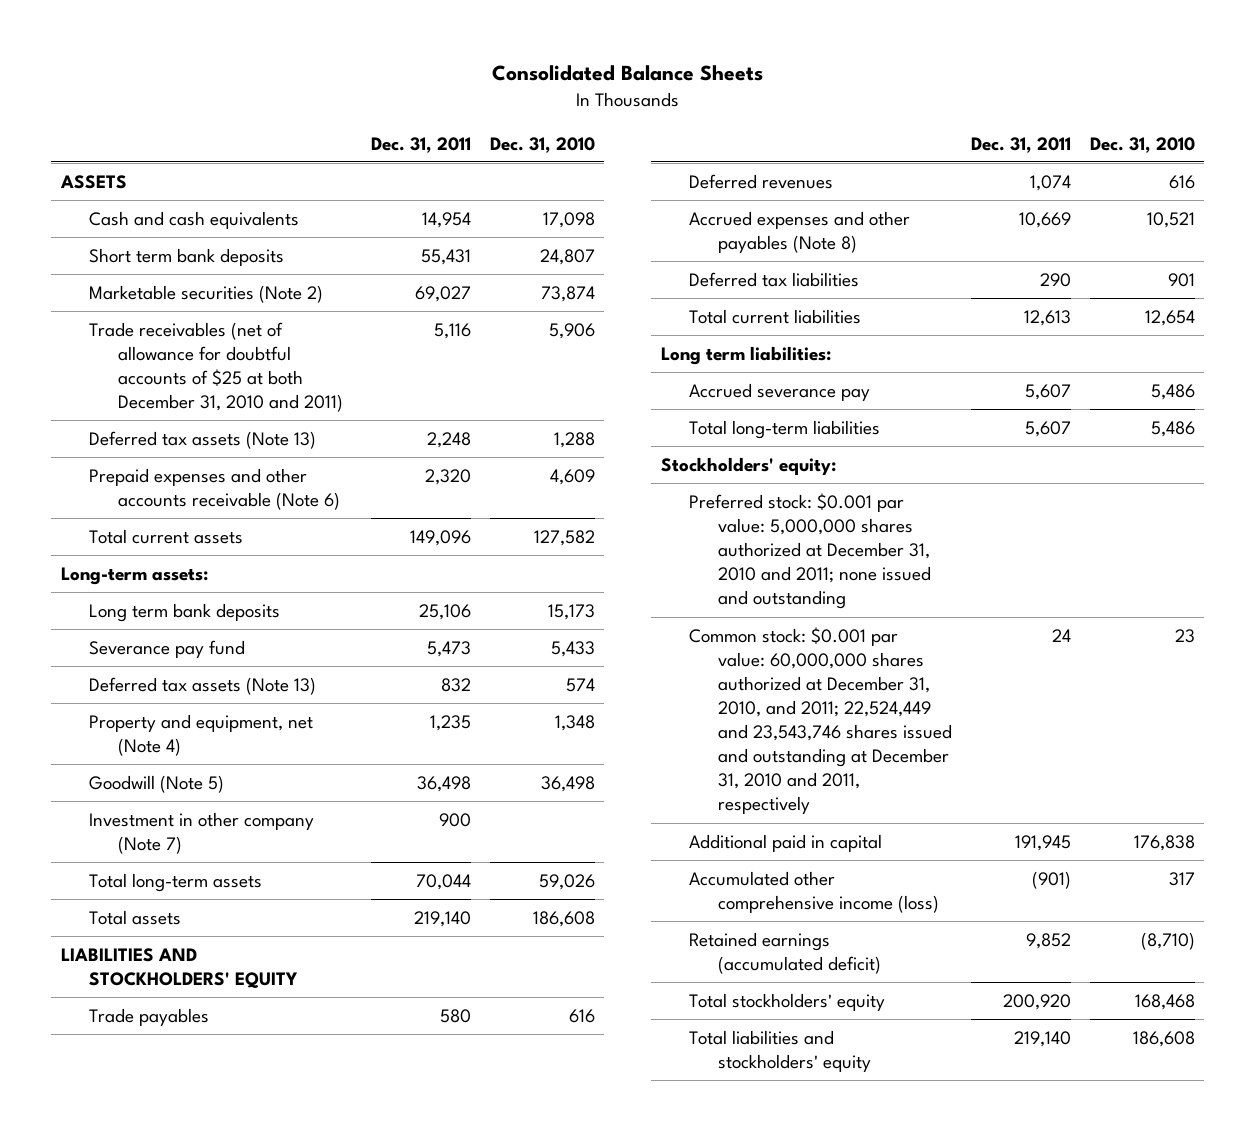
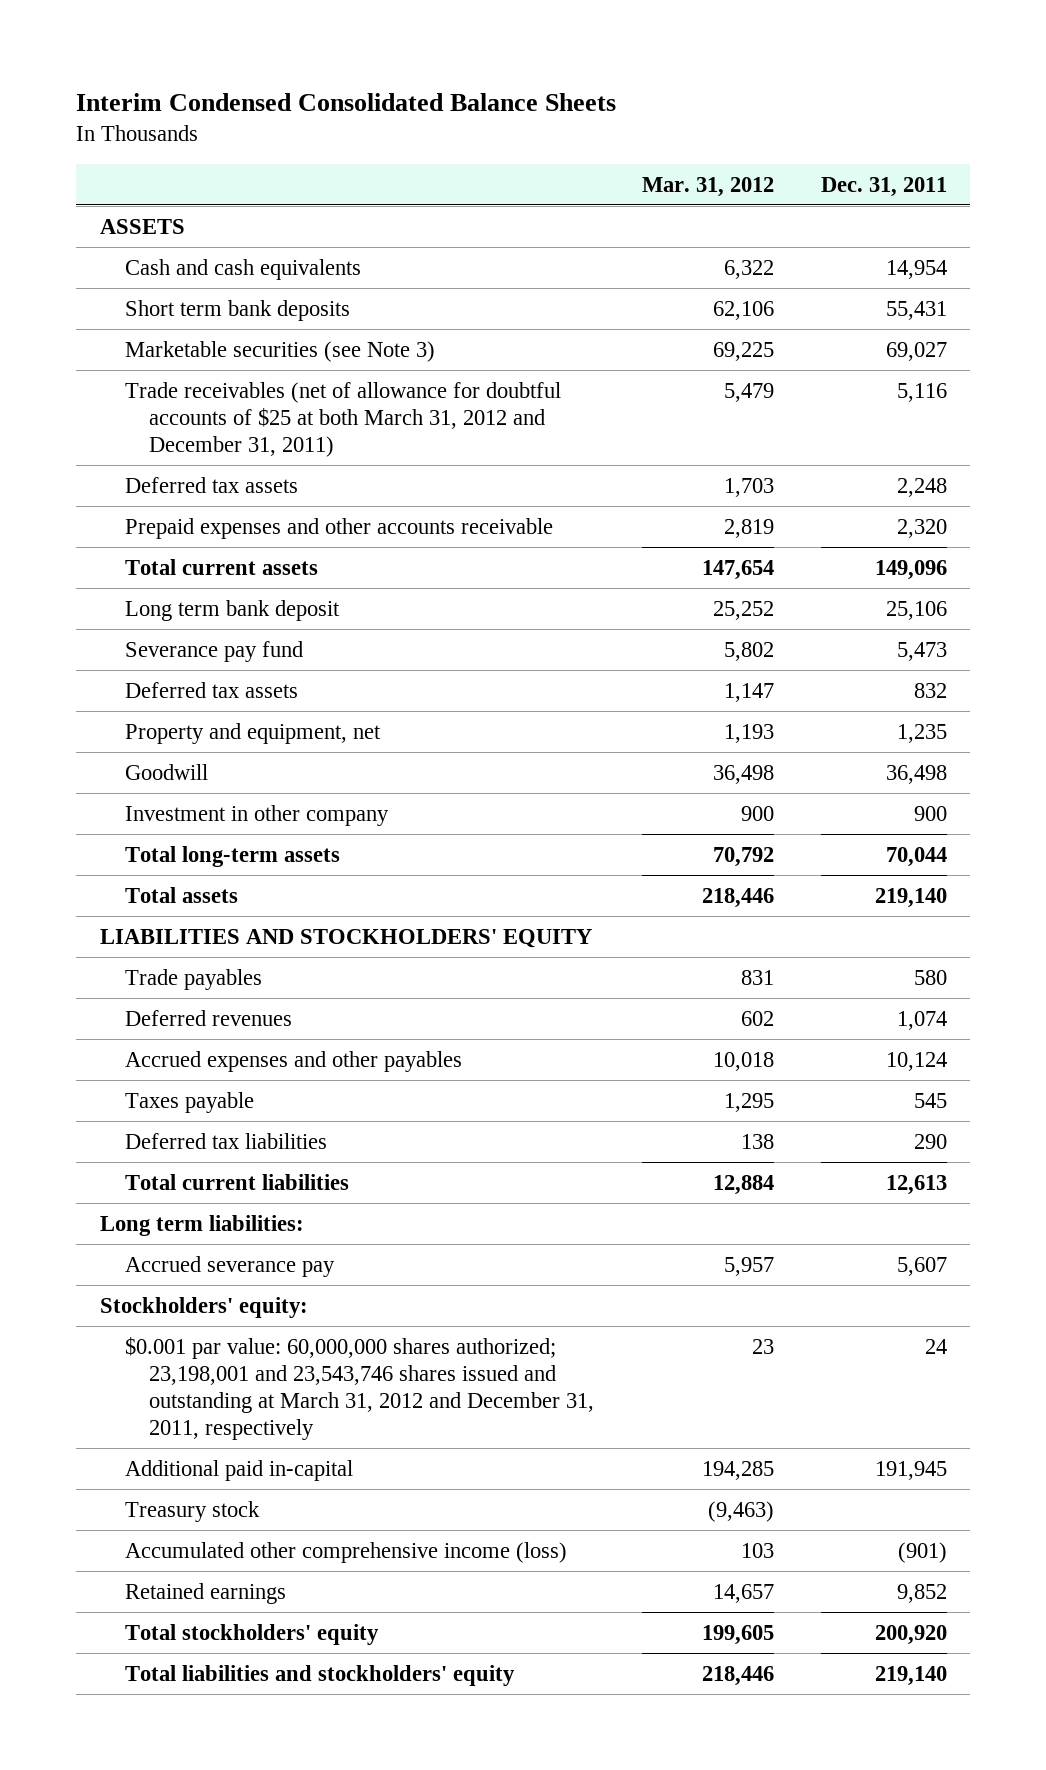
[491,65,763,82] Consolidated Balance Sheets -> [76,93,617,112] Interim Condensed Consolidated Balance Sheets
[489,136,595,153] Dec. 31, 2010 -> none
none -> [641,176,774,197] Mar. 31, 2012
[89,284,324,303] Marketable securities (Note 2) -> [124,340,435,362] Marketable securities (see Note 3)
[89,321,343,413] Trade receivables (net of allowance for doubtful accounts of $25 at both December 31, 2010 and 2011) -> [124,381,561,458] Trade receivables (net of allowance for doubtful accounts of $25 at both March 31, 2012 and December 31, 2011)
[89,430,317,449] Deferred tax assets (Note 13) -> [124,476,298,493] Deferred tax assets
[89,467,340,510] Prepaid expenses and other accounts receivable (Note 6) -> [124,517,553,539] Prepaid expenses and other accounts receivable
[60,566,208,585] Long-term assets: -> none
[89,602,281,622] Long term bank deposits -> [124,599,340,621] Long term bank deposit
[89,676,317,695] Deferred tax assets (Note 13) -> [124,681,298,698] Deferred tax assets
[89,713,314,756] Property and equipment, net (Note 4) -> [124,722,381,744] Property and equipment, net
[89,774,225,793] Goodwill (Note 5) -> [124,763,208,780] Goodwill
[89,811,315,854] Investment in other company (Note 7) -> [124,804,389,826] Investment in other company
[689,210,911,253] Accrued expenses and other payables (Note 8) -> [124,1050,462,1072] Accrued expenses and other payables
[1018,211,1071,228] 10,669 -> [885,1051,947,1071] 10,124
none -> [124,1091,254,1113] Taxes payable
[689,419,881,439] Total long-term liabilities -> none
[689,492,931,610] Preferred stock: $0.001 par value: 5,000,000 shares authorized at December 31, 2010 and 2011; none issued and outstanding -> none
[689,626,952,815] Common stock: $0.001 par value: 60,000,000 shares authorized at December 31, 2010, and 2011; 22,524,449 and 23,543,746 shares issued and outstanding at December 31, 2010 and 2011, respectively -> [124,1336,595,1441] $0.001 par value: 60,000,000 shares authorized; 23,198,001 and 23,543,746 shares issued and outstanding at March 31, 2012 and December 31, 2011, respectively
[689,833,883,852] Additional paid in capital -> [124,1459,353,1481] Additional paid in-capital
none -> [124,1500,260,1522] Treasury stock
[689,931,881,974] Retained earnings (accumulated deficit) -> [124,1582,286,1604] Retained earnings

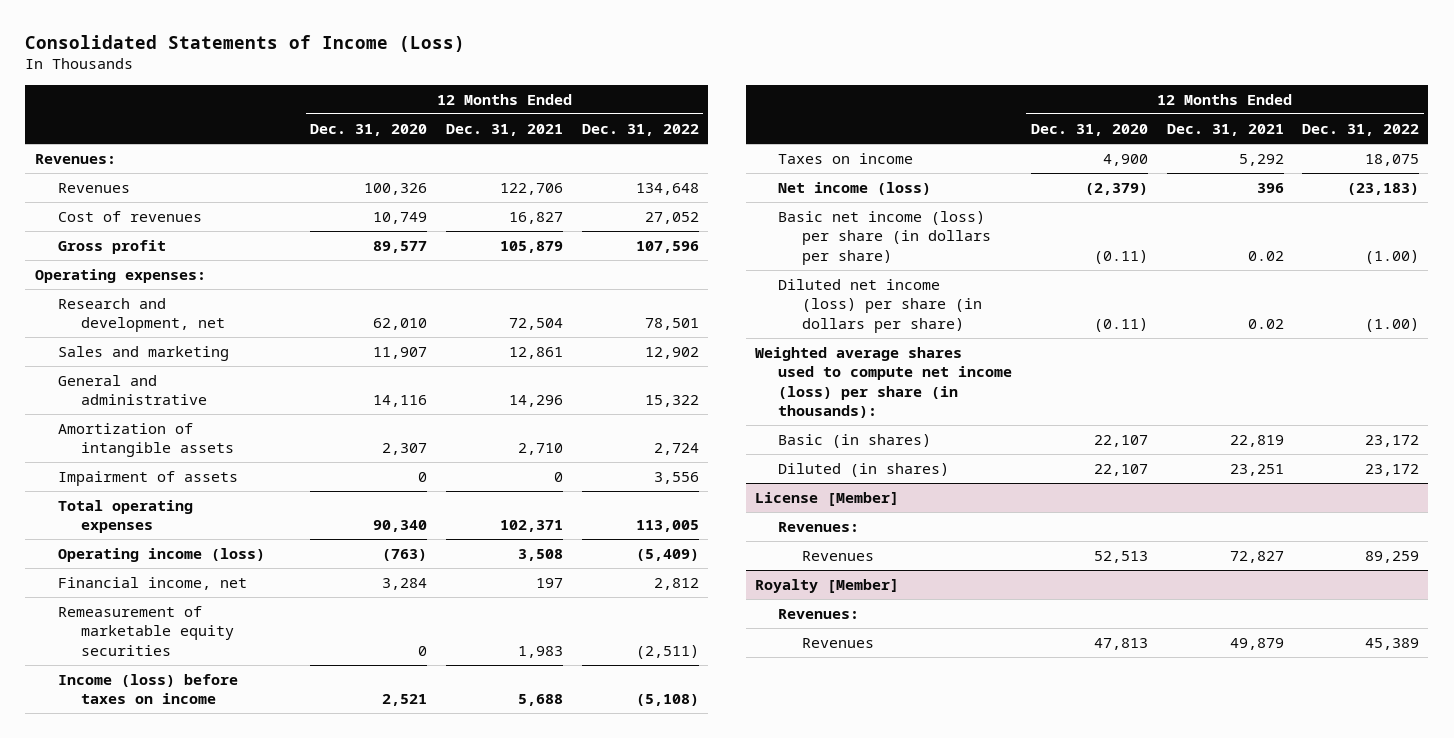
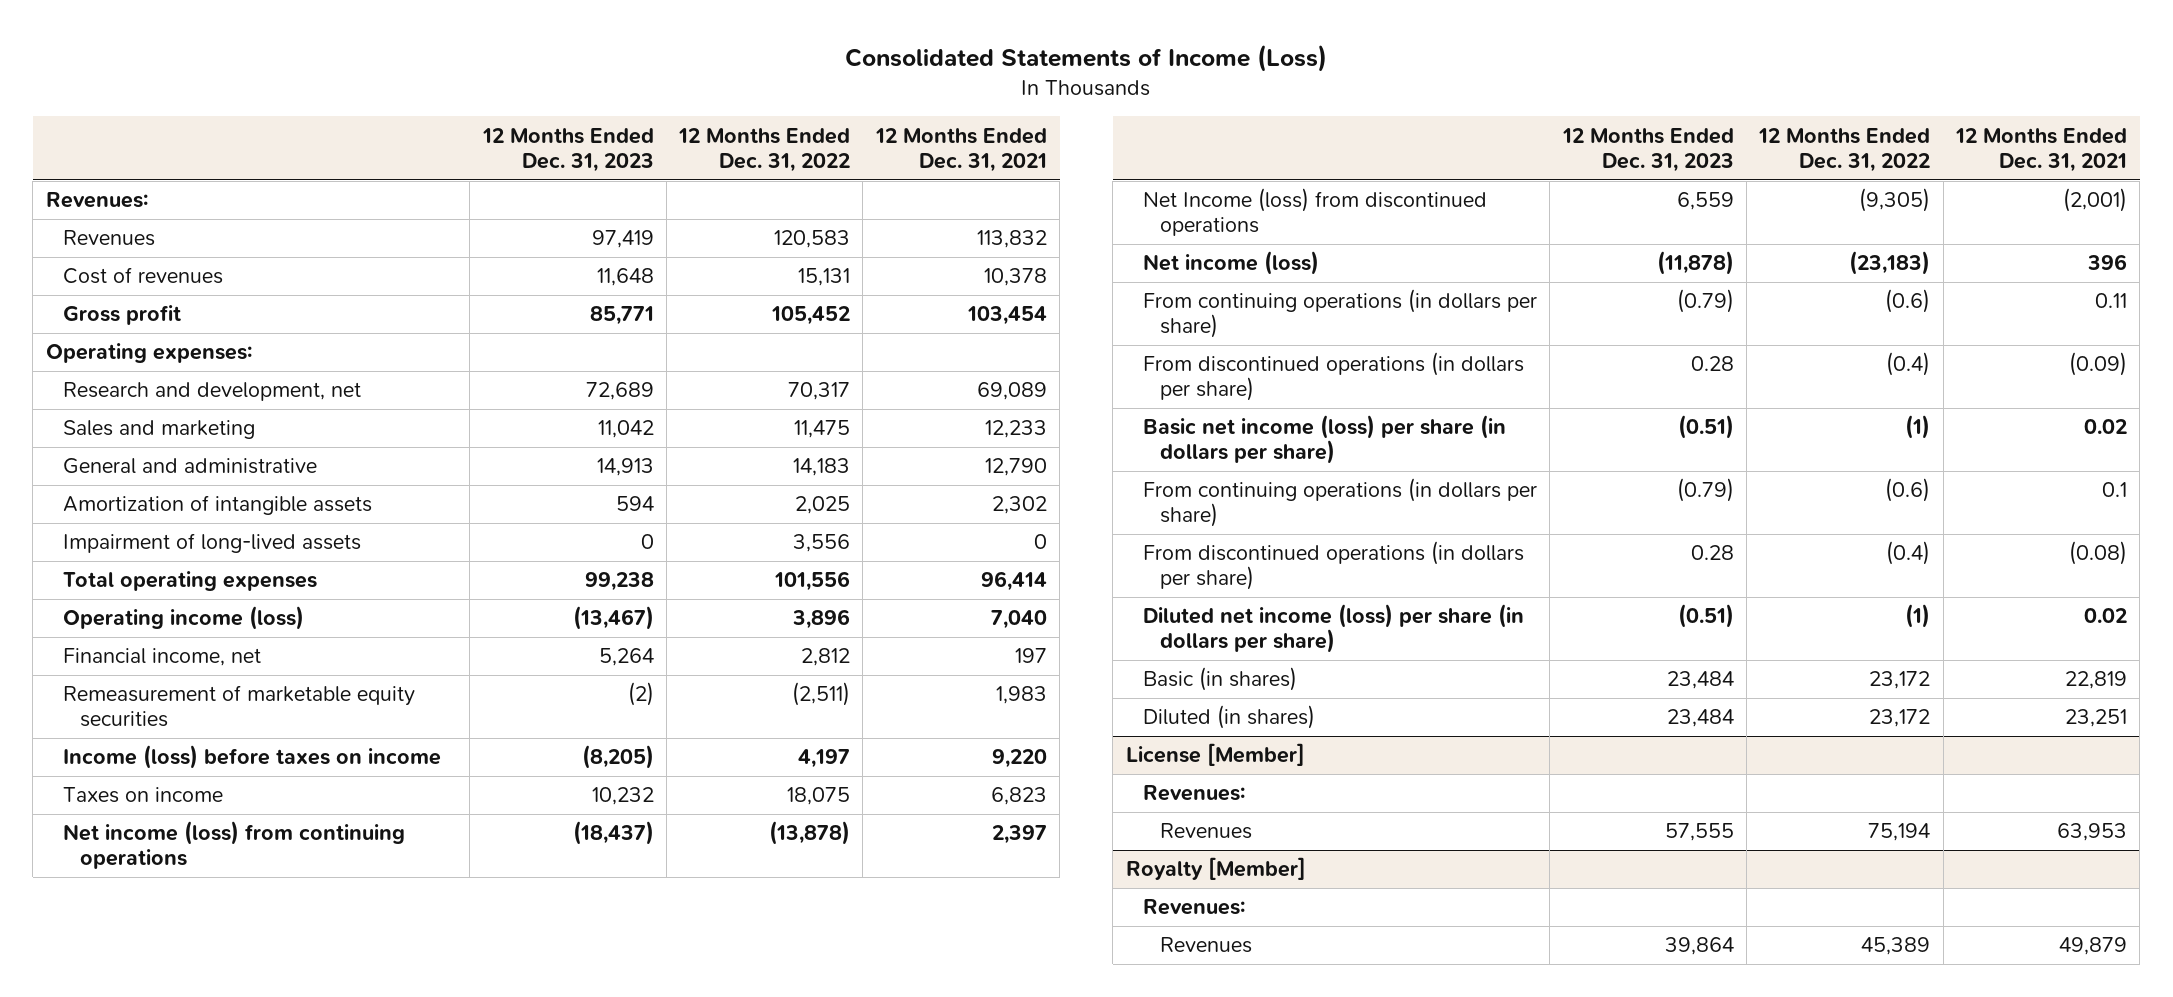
[310,123,428,136] Dec. 31, 2020 -> none
none -> [481,127,654,172] 12 Months Ended Dec. 31, 2023
[500,183,564,196] 122,706 -> [976,230,1047,249] 113,832
[635,183,699,196] 134,648 -> [774,230,851,249] 120,583
[509,212,564,225] 16,827 -> [983,268,1047,287] 10,378
[644,212,699,225] 27,052 -> [798,268,851,287] 15,131
[500,241,564,254] 105,879 -> [966,306,1047,326] 103,454
[635,241,699,254] 107,596 -> [771,306,851,326] 105,452
[509,318,564,331] 72,504 -> [976,382,1047,401] 69,089
[644,318,699,331] 78,501 -> [788,382,851,401] 70,317
[509,347,564,360] 12,861 -> [984,420,1047,439] 12,233
[644,347,699,360] 12,902 -> [794,420,851,439] 11,475
[509,395,564,408] 14,296 -> [984,458,1047,477] 12,790
[644,395,699,408] 15,322 -> [793,458,851,477] 14,183
[518,443,564,456] 2,710 -> [991,496,1047,515] 2,302
[653,443,699,456] 2,724 -> [795,496,851,515] 2,025
[57,471,238,487] Impairment of assets -> [62,533,361,554] Impairment of long-lived assets
[500,520,564,533] 102,371 -> [980,571,1047,592] 96,414
[635,520,699,533] 113,005 -> [774,571,851,592] 101,556
[518,549,564,562] 3,508 -> [990,610,1047,630] 7,040
[635,549,699,562] (5,409) -> [792,609,851,630] 3,896
[518,694,564,707] 5,688 -> [991,749,1047,769] 9,220
[635,694,699,707] (5,108) -> [798,749,851,769] 4,197
[1238,154,1284,167] 5,292 -> [990,787,1047,806] 6,823
none -> [62,821,405,870] Net income (loss) from continuing operations
none -> [1142,188,1487,237] Net Income (loss) from discontinued operations
[755,347,1013,418] Weighted average shares used to compute net income (loss) per share (in thousands): -> none
none -> [1142,289,1537,339] From continuing operations (in dollars per share)
none -> [1142,352,1524,402] From discontinued operations (in dollars per share)
[1365,249,1420,264] (1.00) -> [1905,415,1931,440] (1)
none -> [1142,478,1537,528] From continuing operations (in dollars per share)
none -> [1142,541,1524,591] From discontinued operations (in dollars per share)
[1365,317,1420,332] (1.00) -> [1905,604,1931,629] (1)
[1229,551,1284,564] 72,827 -> [2056,823,2127,842] 63,953
[1365,551,1420,564] 89,259 -> [1868,823,1931,842] 75,194

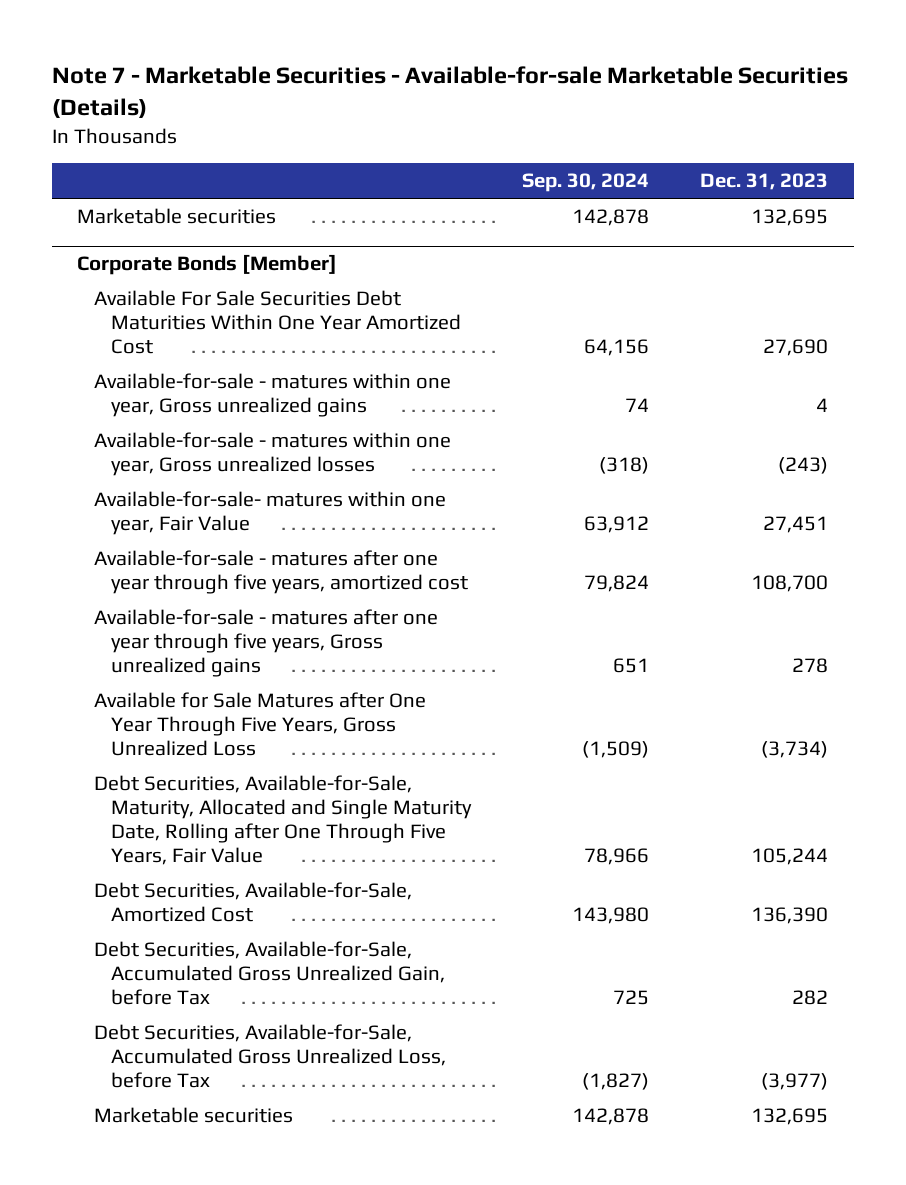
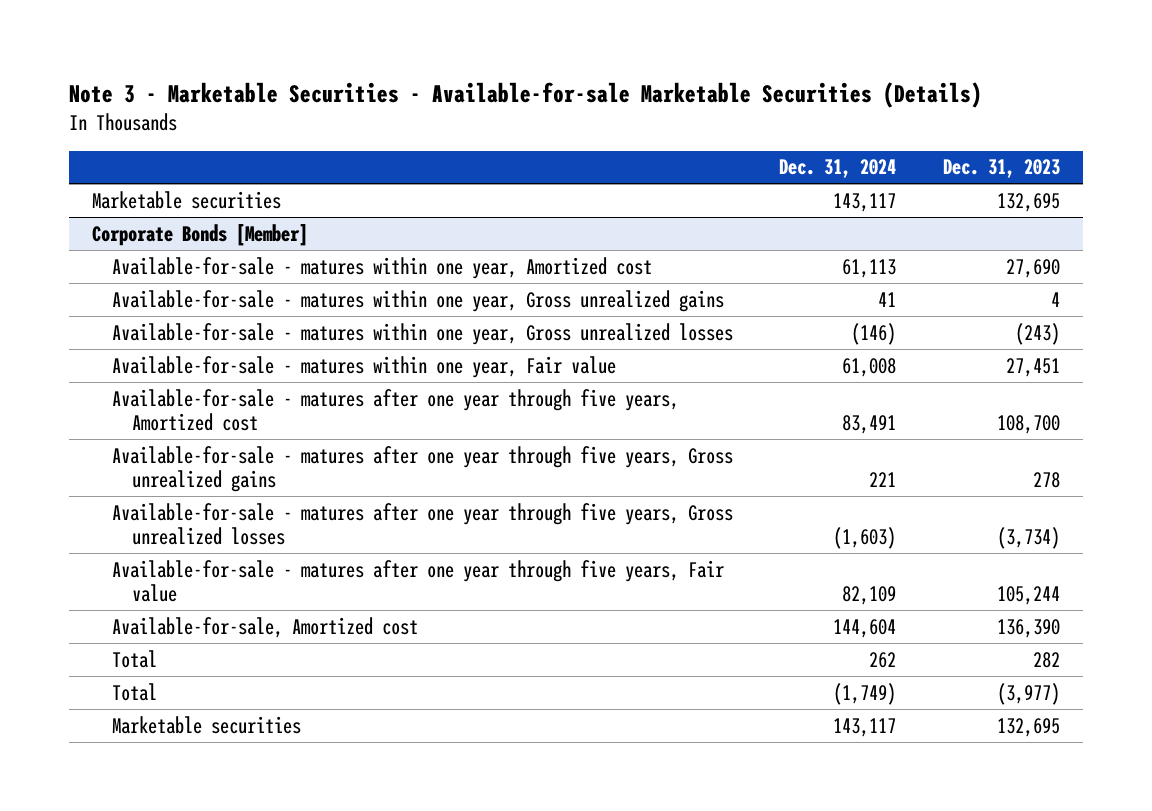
[51,66,848,119] Note 7 - Marketable Securities - Available-for-sale Marketable Securities (Details) -> [69,81,983,108] Note 3 - Marketable Securities - Available-for-sale Marketable Securities (Details)
[522,173,650,193] Sep. 30, 2024 -> none
none -> [779,159,897,179] Dec. 31, 2024
[94,290,461,355] Available For Sale Securities Debt Maturities Within One Year Amortized Cost -> [112,256,653,279] Available-for-sale - matures within one year, Amortized cost
[94,491,447,536] Available-for-sale- matures within one year, Fair Value -> [112,355,617,378] Available-for-sale - matures within one year, Fair value
[94,550,468,595] Available-for-sale - matures after one year through five years, amortized cost -> [112,388,680,431] Available-for-sale - matures after one year through five years, Amortized cost
[94,692,427,757] Available for Sale Matures after One Year Through Five Years, Gross Unrealized Loss -> [112,502,734,545] Available-for-sale - matures after one year through five years, Gross unrealized losses
[94,775,472,866] Debt Securities, Available-for-Sale, Maturity, Allocated and Single Maturity Date, Rolling after One Through Five Years, Fair Value -> [112,559,725,602] Available-for-sale - matures after one year through five years, Fair value
[94,882,413,923] Debt Securities, Available-for-Sale, Amortized Cost -> [112,616,419,638] Available-for-sale, Amortized cost
[94,941,445,1006] Debt Securities, Available-for-Sale, Accumulated Gross Unrealized Gain, before Tax -> [112,649,158,668] Total
[94,1024,446,1089] Debt Securities, Available-for-Sale, Accumulated Gross Unrealized Loss, before Tax -> [112,682,158,701] Total

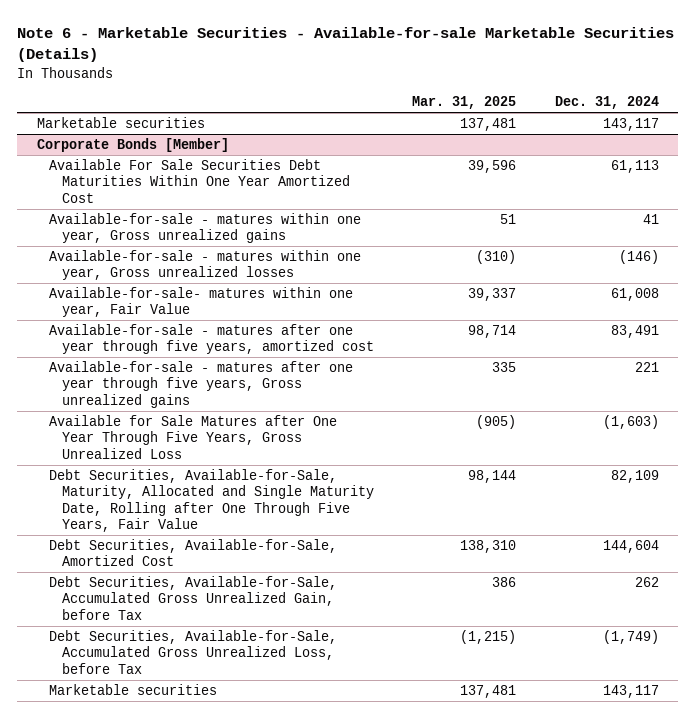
[69,81,983,108] Note 3 - Marketable Securities - Available-for-sale Marketable Securities (Details) -> [17,27,675,63] Note 6 - Marketable Securities - Available-for-sale Marketable Securities (Details)
[942,159,1060,179] Dec. 31, 2023 -> none
none -> [412,96,517,110] Mar. 31, 2025
[112,256,653,279] Available-for-sale - matures within one year, Amortized cost -> [49,159,351,203] Available For Sale Securities Debt Maturities Within One Year Amortized Cost
[112,355,617,378] Available-for-sale - matures within one year, Fair value -> [49,287,354,318] Available-for-sale- matures within one year, Fair Value
[112,388,680,431] Available-for-sale - matures after one year through five years, Amortized cost -> [49,324,375,355] Available-for-sale - matures after one year through five years, amortized cost
[112,502,734,545] Available-for-sale - matures after one year through five years, Gross unrealized losses -> [49,415,338,459] Available for Sale Matures after One Year Through Five Years, Gross Unrealized Loss
[112,559,725,602] Available-for-sale - matures after one year through five years, Fair value -> [49,469,375,533] Debt Securities, Available-for-Sale, Maturity, Allocated and Single Maturity Date, Rolling after One Through Five Years, Fair Value
[112,616,419,638] Available-for-sale, Amortized cost -> [49,539,338,567] Debt Securities, Available-for-Sale, Amortized Cost
[112,649,158,668] Total -> [49,576,338,620] Debt Securities, Available-for-Sale, Accumulated Gross Unrealized Gain, before Tax
[112,682,158,701] Total -> [49,630,338,674] Debt Securities, Available-for-Sale, Accumulated Gross Unrealized Loss, before Tax

